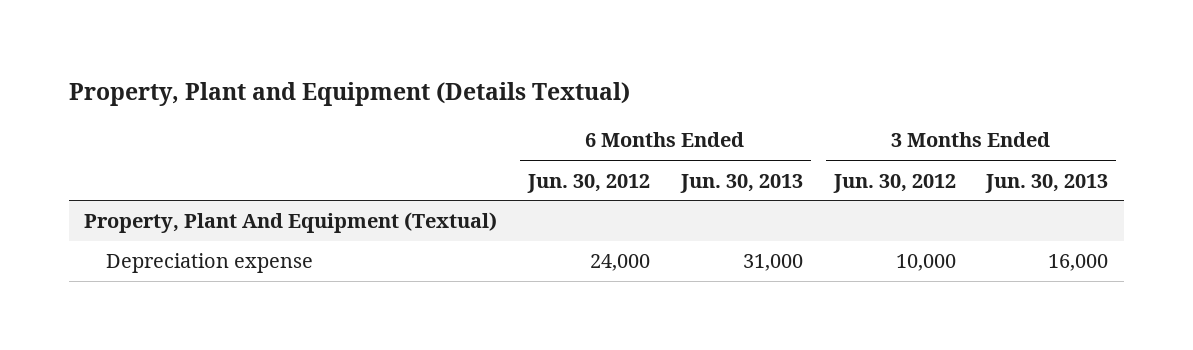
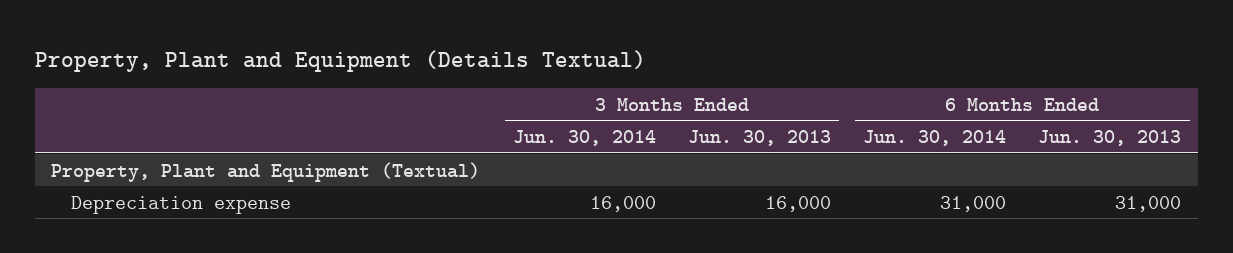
[527,173,651,193] Jun. 30, 2012 -> none
[832,173,956,193] Jun. 30, 2012 -> none
none -> [512,129,656,146] Jun. 30, 2014
none -> [863,129,1007,146] Jun. 30, 2014
[84,212,498,234] Property, Plant And Equipment (Textual) -> [51,161,481,182] Property, Plant and Equipment (Textual)

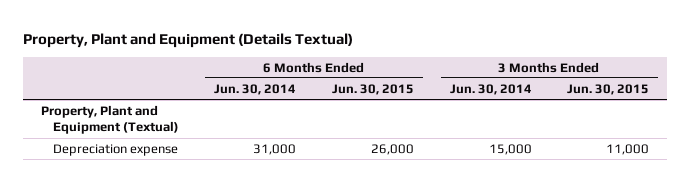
[687,129,831,146] Jun. 30, 2013 -> none
[1038,129,1182,146] Jun. 30, 2013 -> none
none -> [331,83,414,95] Jun. 30, 2015
none -> [567,83,650,95] Jun. 30, 2015
[589,195,656,212] 16,000 -> [488,143,532,155] 15,000

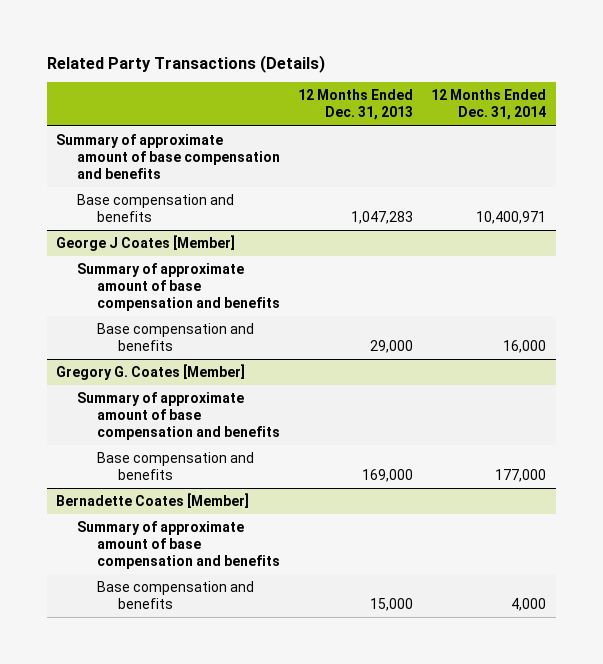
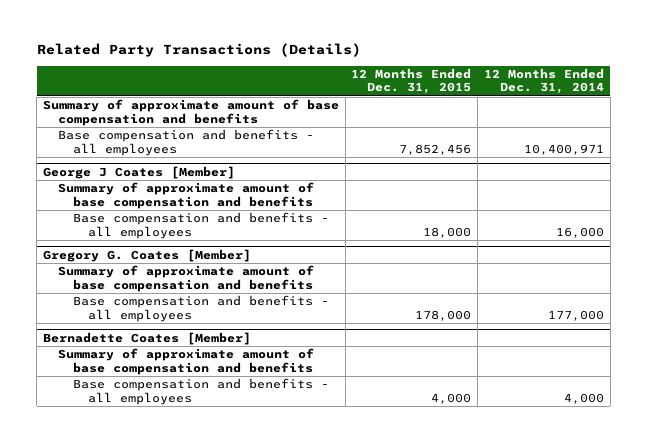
[298,89,414,121] 12 Months Ended Dec. 31, 2013 -> none
none -> [351,68,472,95] 12 Months Ended Dec. 31, 2015
[76,194,234,222] Base compensation and benefits -> [57,129,314,156] Base compensation and benefits - all employees
[97,323,255,351] Base compensation and benefits -> [72,212,329,239] Base compensation and benefits - all employees
[97,452,255,480] Base compensation and benefits -> [72,295,329,322] Base compensation and benefits - all employees
[97,581,255,609] Base compensation and benefits -> [72,378,329,405] Base compensation and benefits - all employees

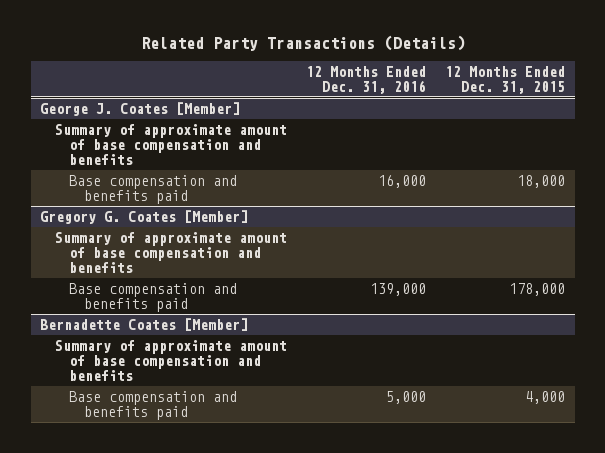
[483,68,604,95] 12 Months Ended Dec. 31, 2014 -> none
none -> [305,65,426,94] 12 Months Ended Dec. 31, 2016
[42,99,339,126] Summary of approximate amount of base compensation and benefits -> none
[57,129,314,156] Base compensation and benefits - all employees -> none
[42,165,235,179] George J Coates [Member] -> [40,101,241,116] George J. Coates [Member]
[72,212,329,239] Base compensation and benefits - all employees -> [69,174,238,204] Base compensation and benefits paid
[72,295,329,322] Base compensation and benefits - all employees -> [69,282,238,312] Base compensation and benefits paid
[72,378,329,405] Base compensation and benefits - all employees -> [69,390,238,420] Base compensation and benefits paid

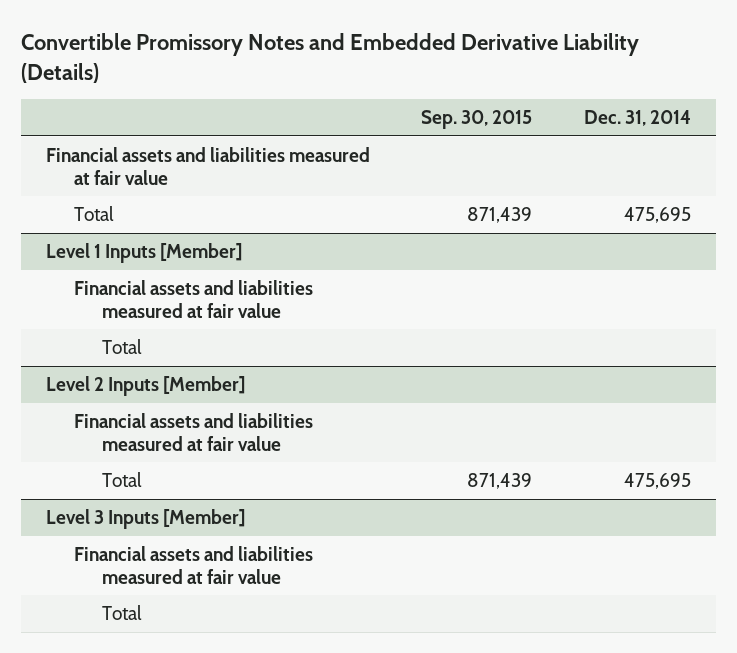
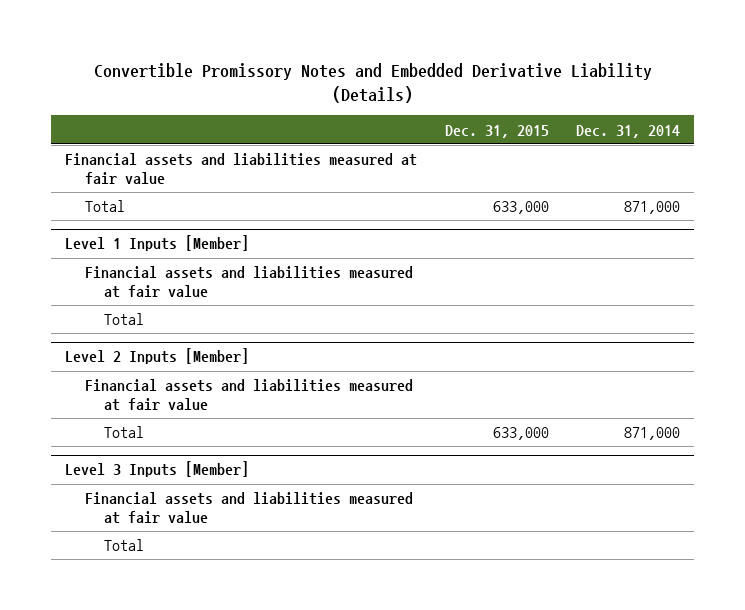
[421,110,533,130] Sep. 30, 2015 -> none
none -> [444,124,549,138] Dec. 31, 2015
[623,207,691,224] 475,695 -> [624,201,681,215] 871,000
[623,473,691,490] 475,695 -> [624,427,681,441] 871,000

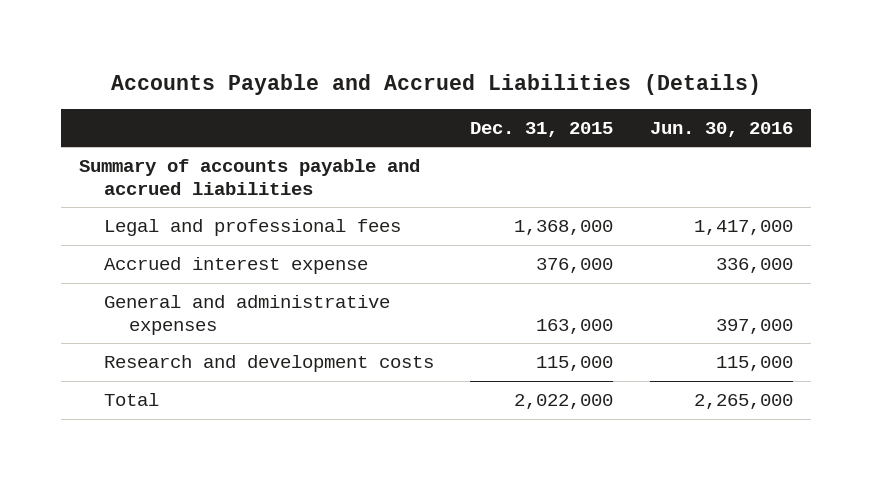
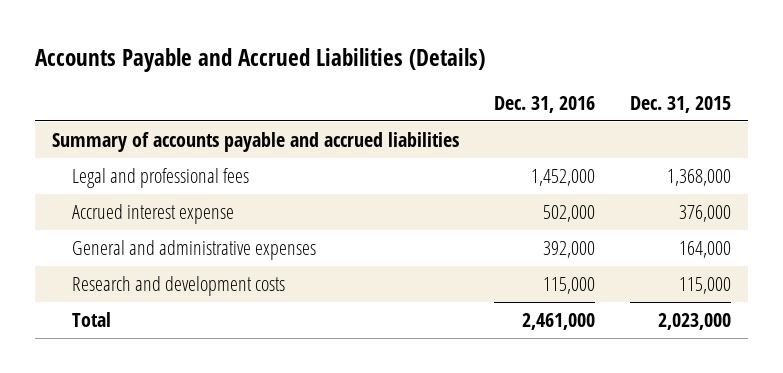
[649,121,793,137] Jun. 30, 2016 -> none
none -> [494,96,596,114] Dec. 31, 2016
[536,318,614,334] 163,000 -> [678,240,731,258] 164,000
[514,394,614,410] 2,022,000 -> [657,312,731,330] 2,023,000

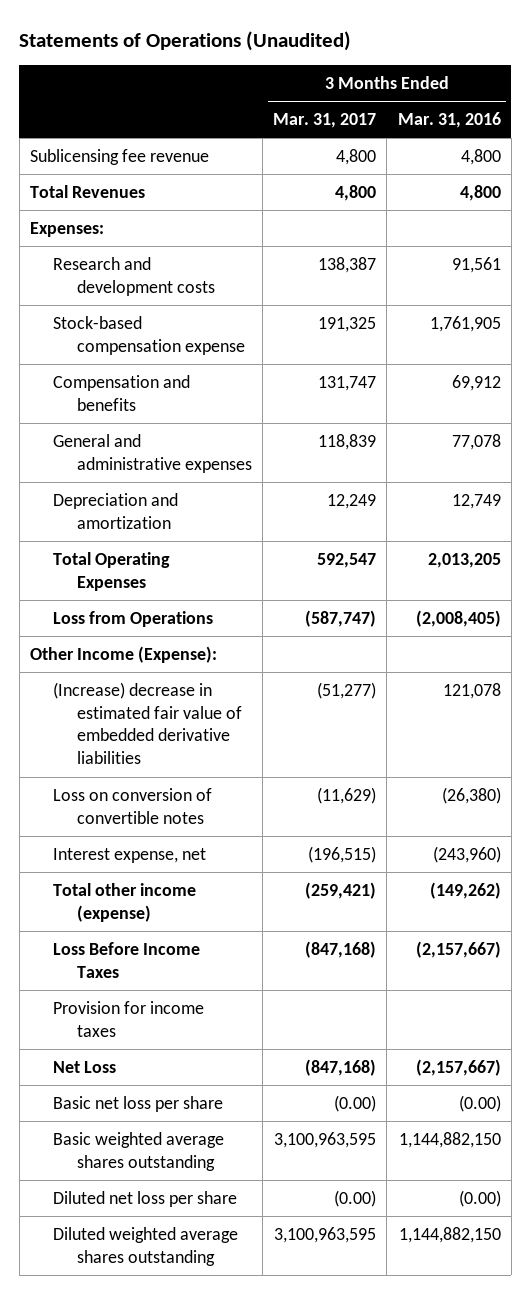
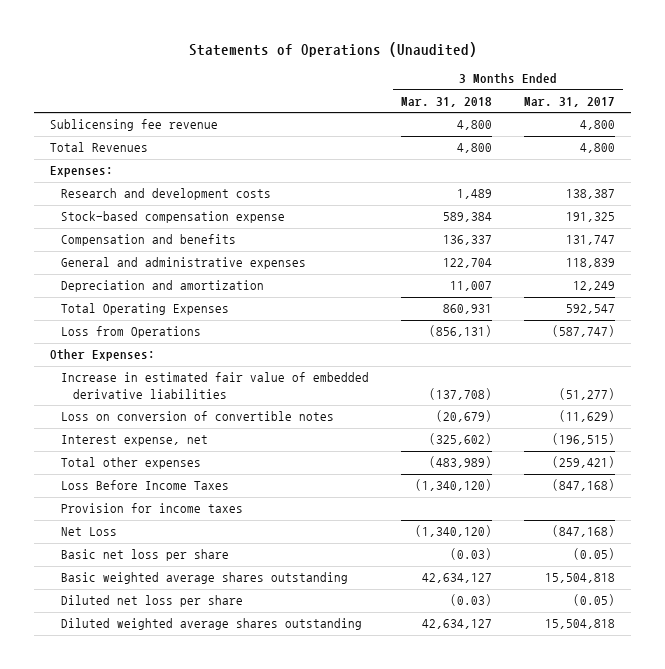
[397,111,501,128] Mar. 31, 2016 -> none
none -> [401,96,493,107] Mar. 31, 2018
[30,645,218,663] Other Income (Expense): -> [49,349,155,362] Other Expenses:
[53,681,242,765] (Increase) decrease in estimated fair value of embedded derivative liabilities -> [61,372,370,399] Increase in estimated fair value of embedded derivative liabilities
[53,882,197,922] Total other income (expense) -> [61,457,202,470] Total other expenses
[334,1094,377,1112] (0.00) -> [573,548,616,561] (0.05)
[274,1131,377,1148] 3,100,963,595 -> [545,573,616,584] 15,504,818
[334,1189,377,1207] (0.00) -> [573,594,616,607] (0.05)
[274,1226,377,1243] 3,100,963,595 -> [545,619,616,630] 15,504,818

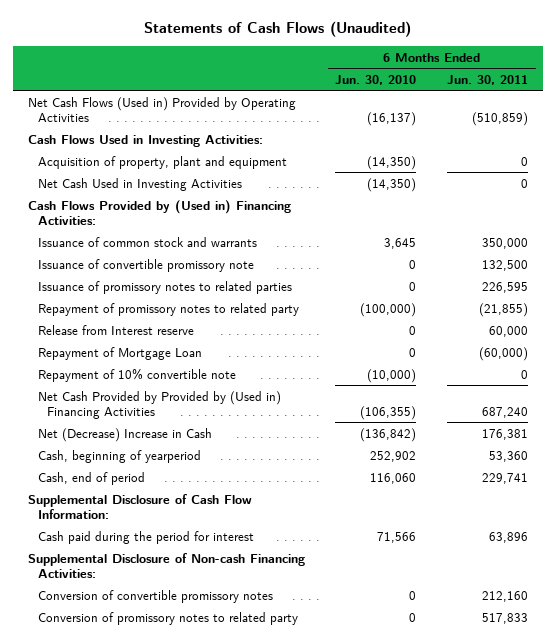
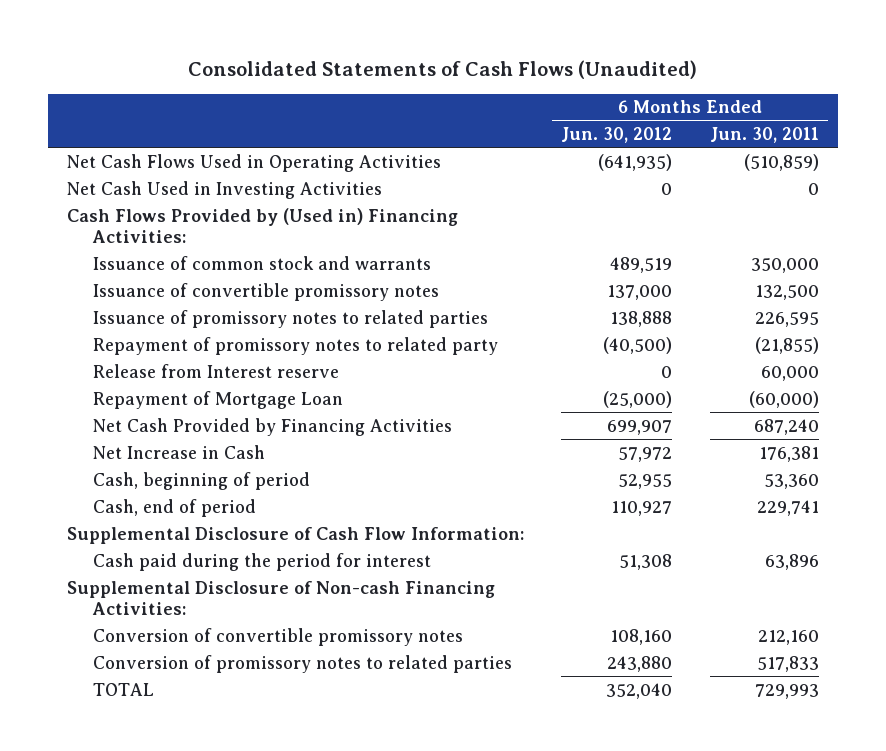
[143,21,411,38] Statements of Cash Flows (Unaudited) -> [187,59,697,79] Consolidated Statements of Cash Flows (Unaudited)
[335,74,417,85] Jun. 30, 2010 -> none
none -> [561,127,673,144] Jun. 30, 2012
[27,134,263,147] Cash Flows Used in Investing Activities: -> none
[37,155,287,169] Acquisition of property, plant and equipment -> none
[27,96,296,122] Net Cash Flows (Used in) Provided by Operating Activities -> [66,153,441,172] Net Cash Flows Used in Operating Activities
[37,258,254,272] Issuance of convertible promissory note -> [92,282,439,301] Issuance of convertible promissory notes
[37,367,236,382] Repayment of 10% convertible note -> none
[37,390,281,419] Net Cash Provided by Provided by (Used in) Financing Activities -> [92,417,452,436] Net Cash Provided by Financing Activities
[37,427,212,442] Net (Decrease) Increase in Cash -> [92,444,265,459] Net Increase in Cash
[37,449,201,463] Cash, beginning of yearperiod -> [92,471,310,490] Cash, beginning of period
[37,611,298,625] Conversion of promissory notes to related party -> [92,654,512,673] Conversion of promissory notes to related parties
none -> [92,682,154,696] TOTAL

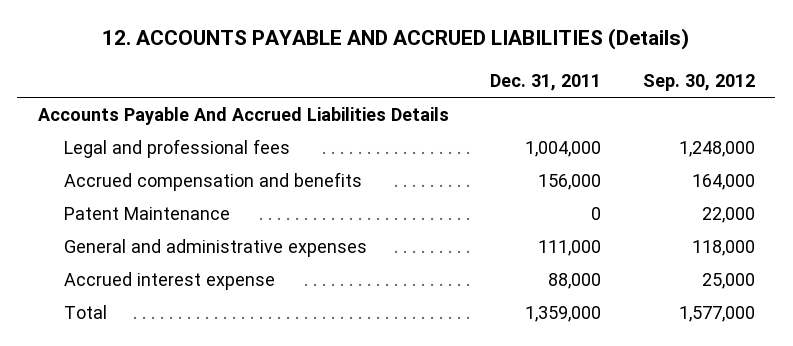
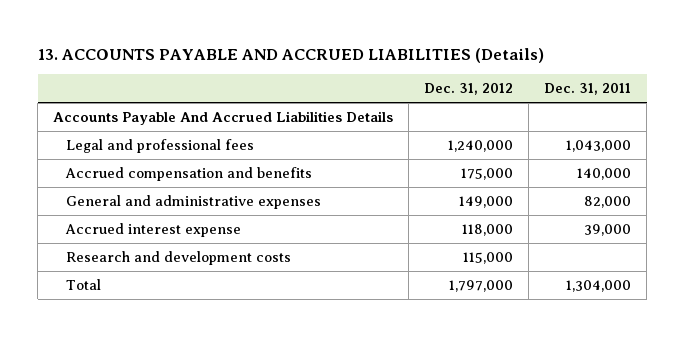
[102,28,690,51] 12. ACCOUNTS PAYABLE AND ACCRUED LIABILITIES (Details) -> [37,48,544,64] 13. ACCOUNTS PAYABLE AND ACCRUED LIABILITIES (Details)
[642,73,755,91] Sep. 30, 2012 -> none
none -> [424,83,514,96] Dec. 31, 2012
[63,207,230,221] Patent Maintenance -> none
[525,141,602,158] 1,004,000 -> [566,139,632,152] 1,043,000
[538,174,602,191] 156,000 -> [577,167,632,180] 140,000
[538,240,602,257] 111,000 -> [584,195,632,208] 82,000
[548,273,602,290] 88,000 -> [584,223,632,236] 39,000
none -> [66,250,292,265] Research and development costs
[525,306,602,323] 1,359,000 -> [566,279,632,292] 1,304,000

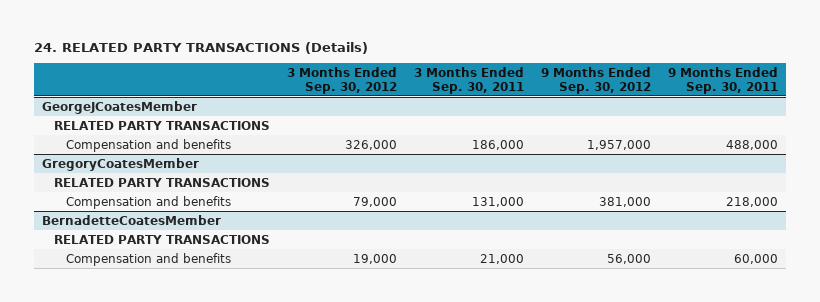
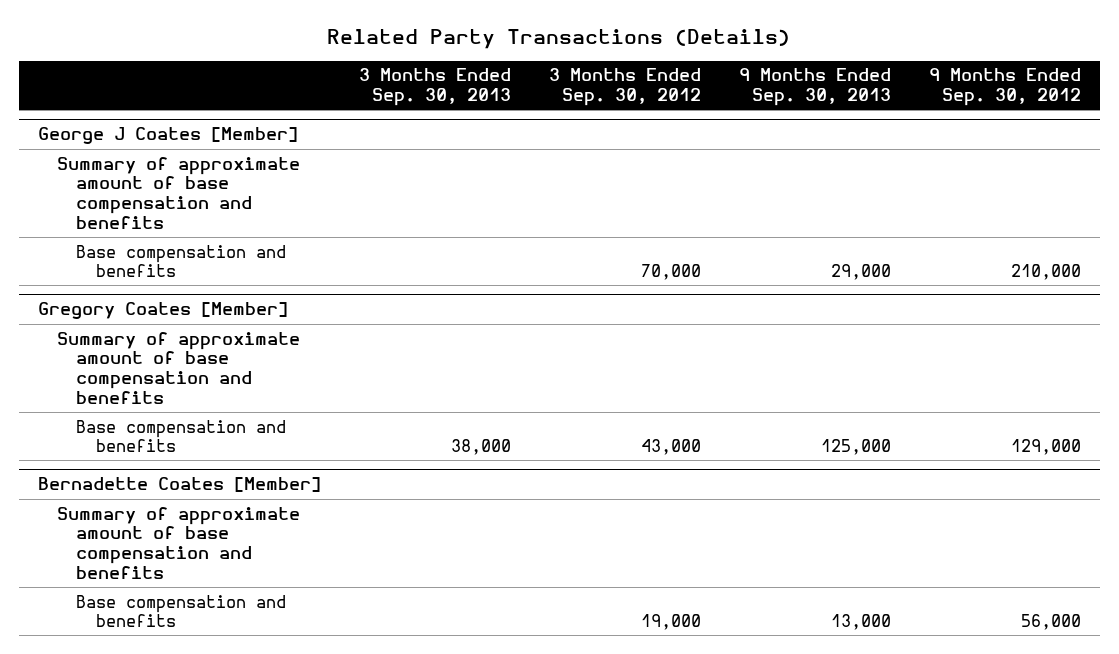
[33,41,368,54] 24. RELATED PARTY TRANSACTIONS (Details) -> [327,29,791,50] Related Party Transactions (Details)
[414,66,525,94] 3 Months Ended Sep. 30, 2011 -> none
[667,66,778,94] 9 Months Ended Sep. 30, 2011 -> none
none -> [358,68,511,107] 3 Months Ended Sep. 30, 2013
none -> [738,68,891,107] 9 Months Ended Sep. 30, 2013
[42,100,198,114] GeorgeJCoatesMember -> none
[54,120,271,130] RELATED PARTY TRANSACTIONS -> none
[42,157,200,171] GregoryCoatesMember -> none
[54,177,271,187] RELATED PARTY TRANSACTIONS -> none
[42,214,222,225] BernadetteCoatesMember -> none
[54,234,271,244] RELATED PARTY TRANSACTIONS -> none
none -> [37,127,298,145] George J Coates [Member]
none -> [57,156,301,230] Summary of approximate amount of base compensation and benefits
[66,138,232,152] Compensation and benefits -> [76,244,287,278] Base compensation and benefits
[345,139,398,150] 326,000 -> [640,264,701,281] 70,000
[586,139,651,150] 1,957,000 -> [1010,264,1081,281] 210,000
none -> [37,302,288,320] Gregory Coates [Member]
none -> [57,331,301,405] Summary of approximate amount of base compensation and benefits
[66,195,232,209] Compensation and benefits -> [76,419,287,453] Base compensation and benefits
[353,196,398,207] 79,000 -> [640,439,701,456] 43,000
[598,196,651,207] 381,000 -> [1010,439,1081,456] 129,000
none -> [37,477,321,493] Bernadette Coates [Member]
none -> [57,506,301,580] Summary of approximate amount of base compensation and benefits
[66,252,232,266] Compensation and benefits -> [76,594,287,628] Base compensation and benefits

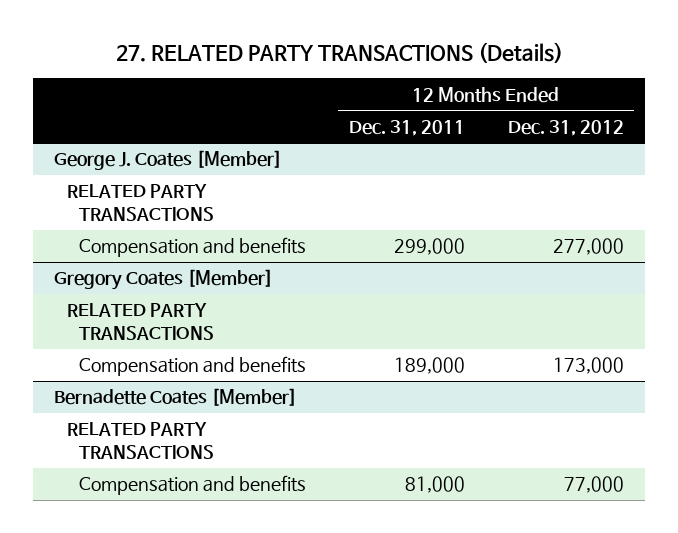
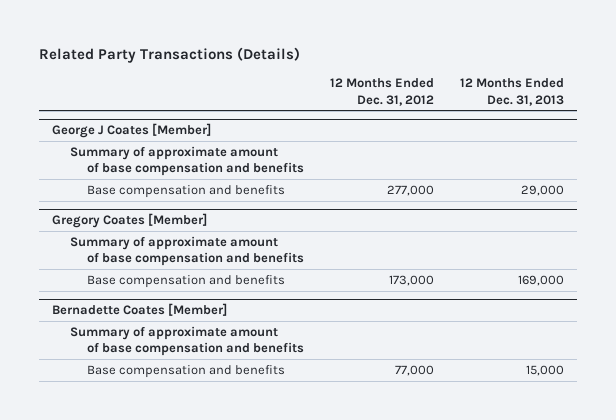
[115,42,563,64] 27. RELATED PARTY TRANSACTIONS (Details) -> [39,47,301,64] Related Party Transactions (Details)
[348,119,465,136] Dec. 31, 2011 -> none
none -> [460,78,565,106] 12 Months Ended Dec. 31, 2013
[66,184,215,222] RELATED PARTY TRANSACTIONS -> none
[54,150,283,171] George J. Coates [Member] -> [52,123,212,139] George J Coates [Member]
none -> [69,146,304,177] Summary of approximate amount of base compensation and benefits
[79,237,307,258] Compensation and benefits -> [86,185,285,199] Base compensation and benefits
[66,303,215,341] RELATED PARTY TRANSACTIONS -> none
none -> [69,236,304,267] Summary of approximate amount of base compensation and benefits
[79,356,307,377] Compensation and benefits -> [86,275,285,289] Base compensation and benefits
[66,422,215,460] RELATED PARTY TRANSACTIONS -> none
none -> [69,326,304,357] Summary of approximate amount of base compensation and benefits
[79,475,307,496] Compensation and benefits -> [86,365,285,379] Base compensation and benefits

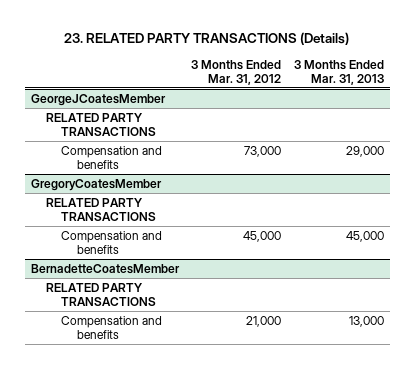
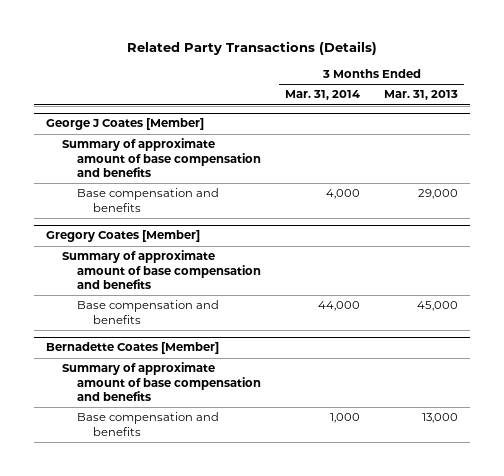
[64,32,350,46] 23. RELATED PARTY TRANSACTIONS (Details) -> [127,41,378,56] Related Party Transactions (Details)
[191,59,282,85] 3 Months Ended Mar. 31, 2012 -> none
none -> [285,90,361,101] Mar. 31, 2014
[30,93,166,106] GeorgeJCoatesMember -> none
[46,112,157,136] RELATED PARTY TRANSACTIONS -> none
[30,178,162,191] GregoryCoatesMember -> none
[46,197,157,221] RELATED PARTY TRANSACTIONS -> none
[30,263,180,274] BernadetteCoatesMember -> none
[46,282,157,306] RELATED PARTY TRANSACTIONS -> none
none -> [46,118,205,131] George J Coates [Member]
none -> [61,138,262,177] Summary of approximate amount of base compensation and benefits
[61,145,163,169] Compensation and benefits -> [77,188,220,212] Base compensation and benefits
none -> [46,230,201,243] Gregory Coates [Member]
none -> [61,250,262,289] Summary of approximate amount of base compensation and benefits
[61,230,163,254] Compensation and benefits -> [77,300,220,324] Base compensation and benefits
none -> [46,342,220,355] Bernadette Coates [Member]
none -> [61,362,262,401] Summary of approximate amount of base compensation and benefits
[61,315,163,339] Compensation and benefits -> [77,412,220,436] Base compensation and benefits

